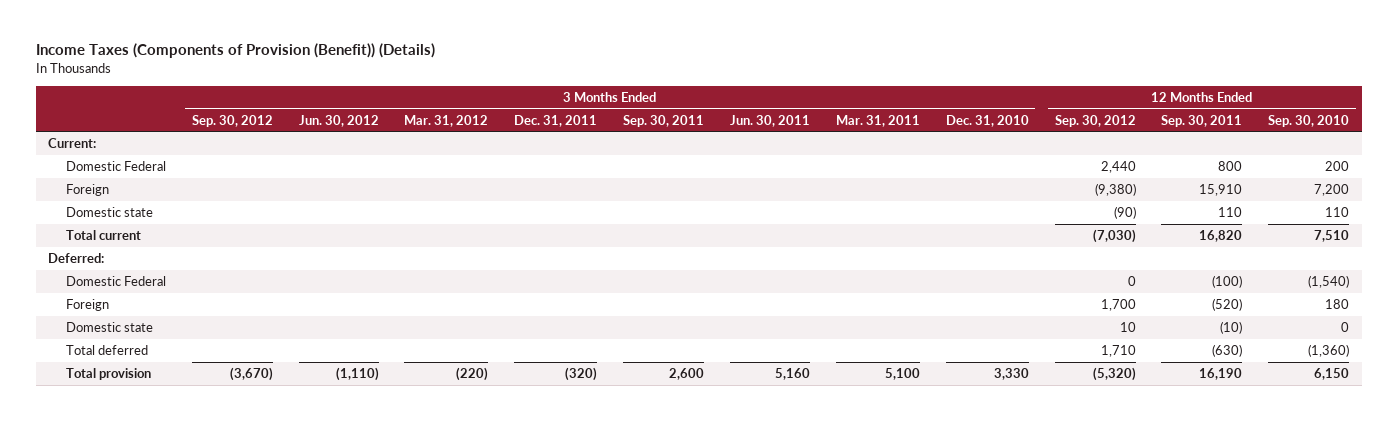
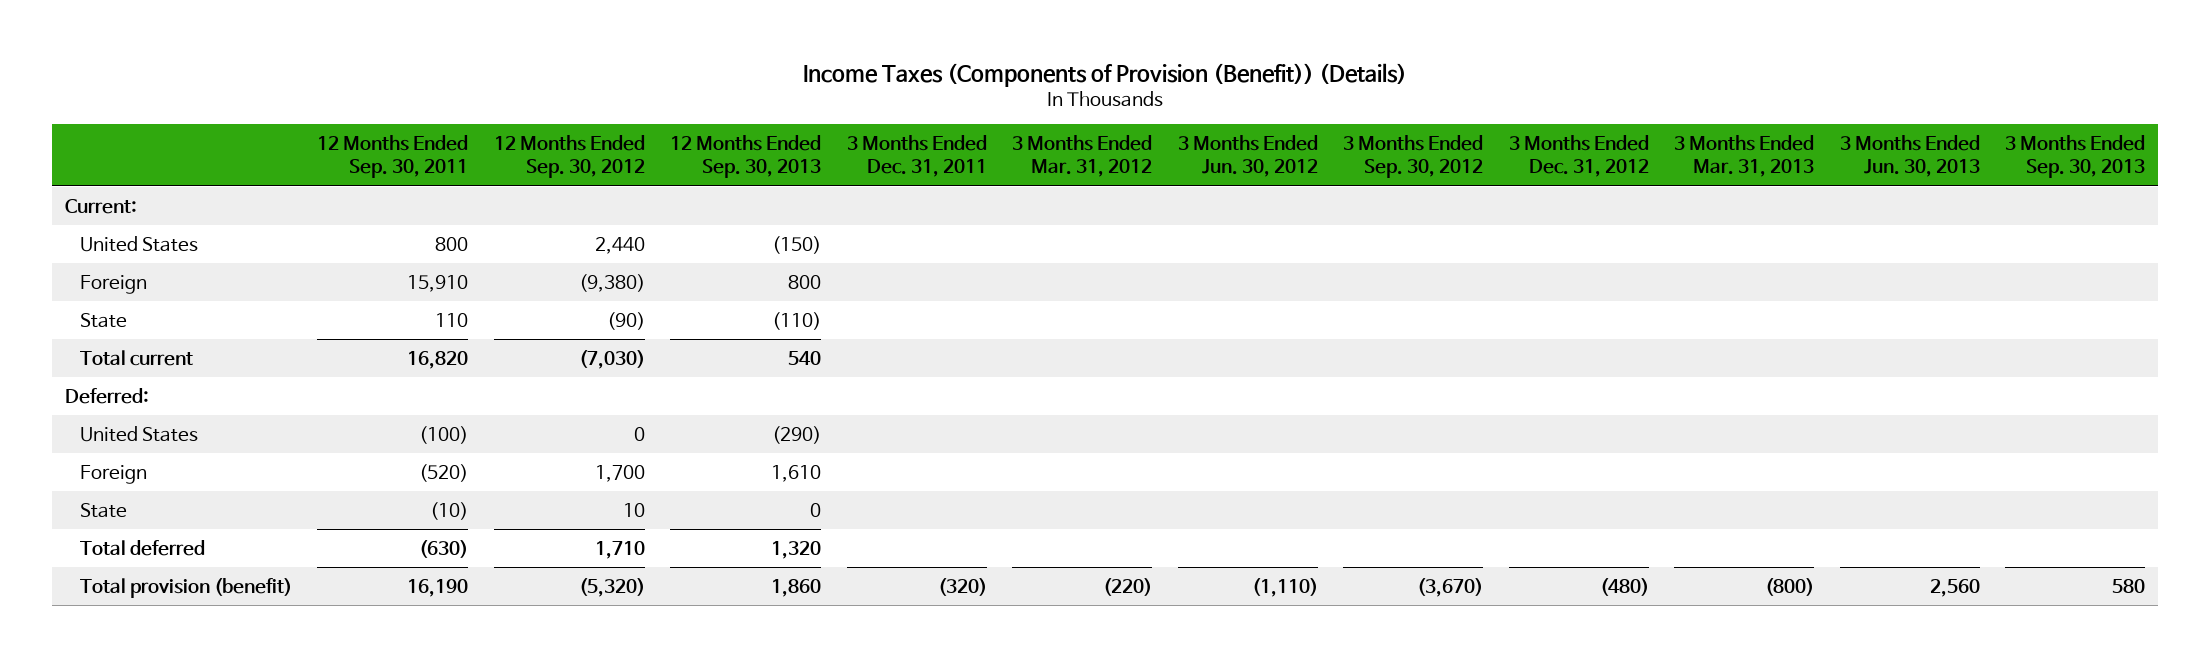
[623,114,705,127] Sep. 30, 2011 -> none
[730,114,811,127] Jun. 30, 2011 -> none
[835,114,920,127] Mar. 31, 2011 -> none
[945,114,1029,127] Dec. 31, 2010 -> none
[1268,114,1350,127] Sep. 30, 2010 -> none
none -> [670,134,822,179] 12 Months Ended Sep. 30, 2013
none -> [1508,134,1649,178] 3 Months Ended Dec. 31, 2012
none -> [1674,134,1815,178] 3 Months Ended Mar. 31, 2013
none -> [1839,134,1980,178] 3 Months Ended Jun. 30, 2013
none -> [2005,134,2146,179] 3 Months Ended Sep. 30, 2013
[65,161,166,172] Domestic Federal -> [79,235,198,252] United States
[65,207,153,218] Domestic state -> [79,312,127,328] State
[65,276,166,287] Domestic Federal -> [79,425,198,442] United States
[65,322,153,333] Domestic state -> [79,502,127,518] State
[65,368,151,381] Total provision -> [79,577,292,598] Total provision (benefit)

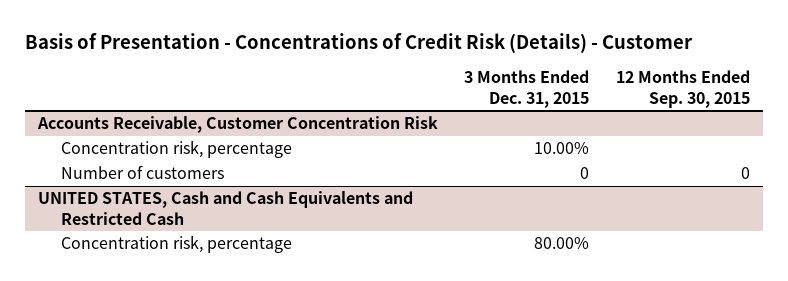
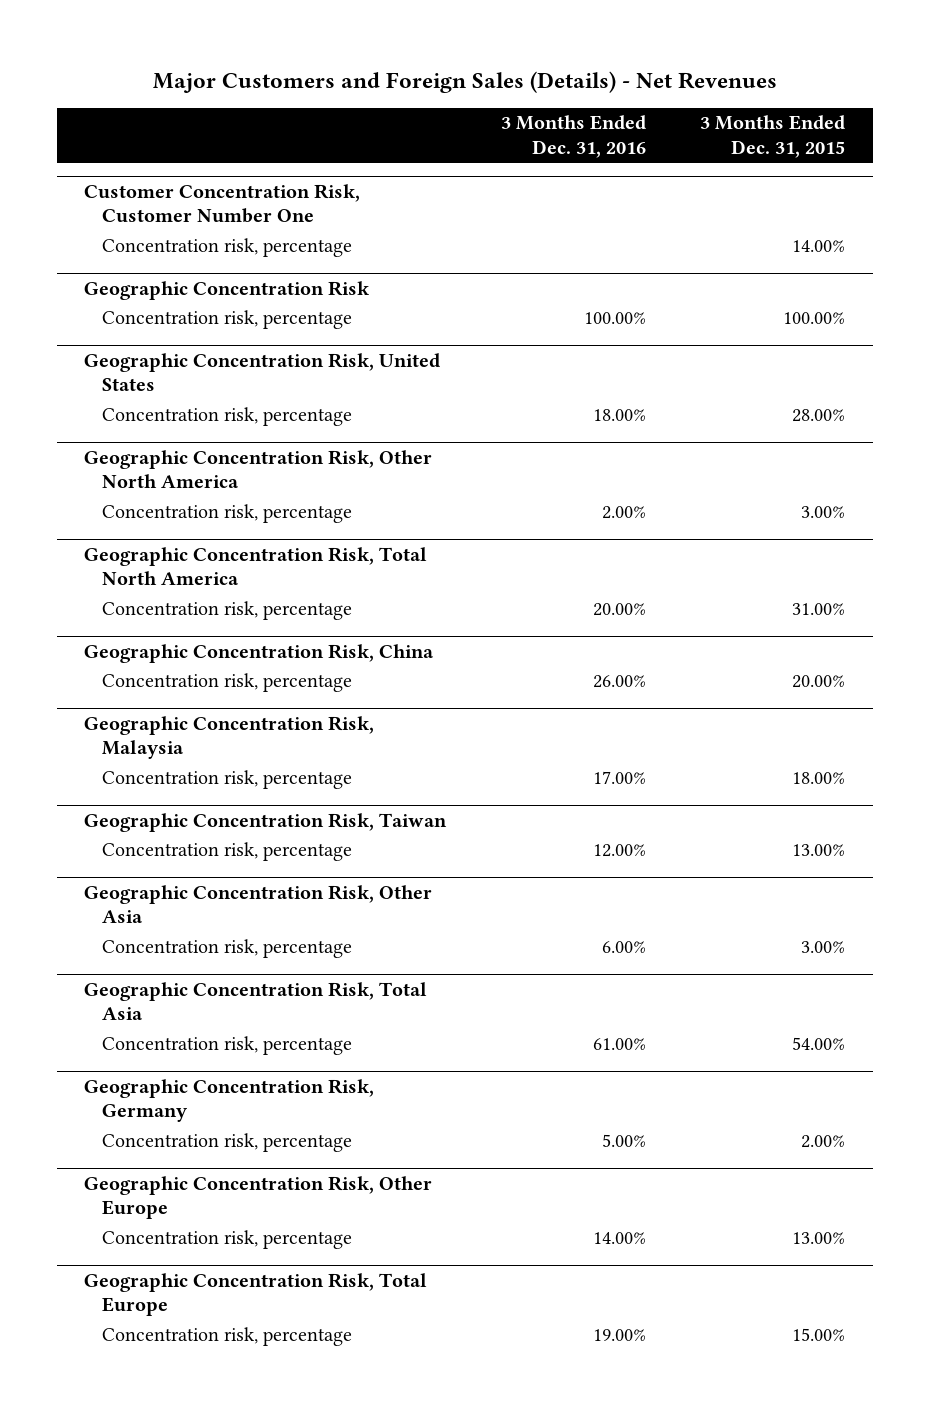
[24,33,693,54] Basis of Presentation - Concentrations of Credit Risk (Details) - Customer -> [152,71,777,94] Major Customers and Foreign Sales (Details) - Net Revenues
[616,70,751,108] 12 Months Ended Sep. 30, 2015 -> none
none -> [500,115,646,159] 3 Months Ended Dec. 31, 2016
[36,116,438,134] Accounts Receivable, Customer Concentration Risk -> none
[60,165,224,180] Number of customers -> none
[37,191,413,225] UNITED STATES, Cash and Cash Equivalents and Restricted Cash -> none
none -> [84,183,361,224] Customer Concentration Risk, Customer Number One
[534,142,590,155] 10.00% -> [792,240,846,253] 14.00%
none -> [84,280,371,300] Geographic Concentration Risk
[534,237,590,250] 80.00% -> [783,312,846,325] 100.00%
none -> [84,352,441,392] Geographic Concentration Risk, United States
none -> [102,407,353,427] Concentration risk, percentage
none -> [84,449,433,489] Geographic Concentration Risk, Other North America
none -> [102,504,353,524] Concentration risk, percentage
none -> [84,546,428,586] Geographic Concentration Risk, Total North America
none -> [102,601,353,621] Concentration risk, percentage
none -> [84,643,435,663] Geographic Concentration Risk, China
none -> [102,673,353,693] Concentration risk, percentage
none -> [84,715,375,760] Geographic Concentration Risk, Malaysia
none -> [102,770,353,790] Concentration risk, percentage
none -> [84,812,448,832] Geographic Concentration Risk, Taiwan
none -> [102,842,353,862] Concentration risk, percentage
none -> [84,884,433,924] Geographic Concentration Risk, Other Asia
none -> [102,939,353,959] Concentration risk, percentage
none -> [84,981,428,1021] Geographic Concentration Risk, Total Asia
none -> [102,1036,353,1056] Concentration risk, percentage
none -> [84,1078,375,1123] Geographic Concentration Risk, Germany
none -> [102,1133,353,1153] Concentration risk, percentage
none -> [84,1175,433,1220] Geographic Concentration Risk, Other Europe
none -> [102,1230,353,1250] Concentration risk, percentage
none -> [84,1272,428,1317] Geographic Concentration Risk, Total Europe
none -> [102,1327,353,1347] Concentration risk, percentage

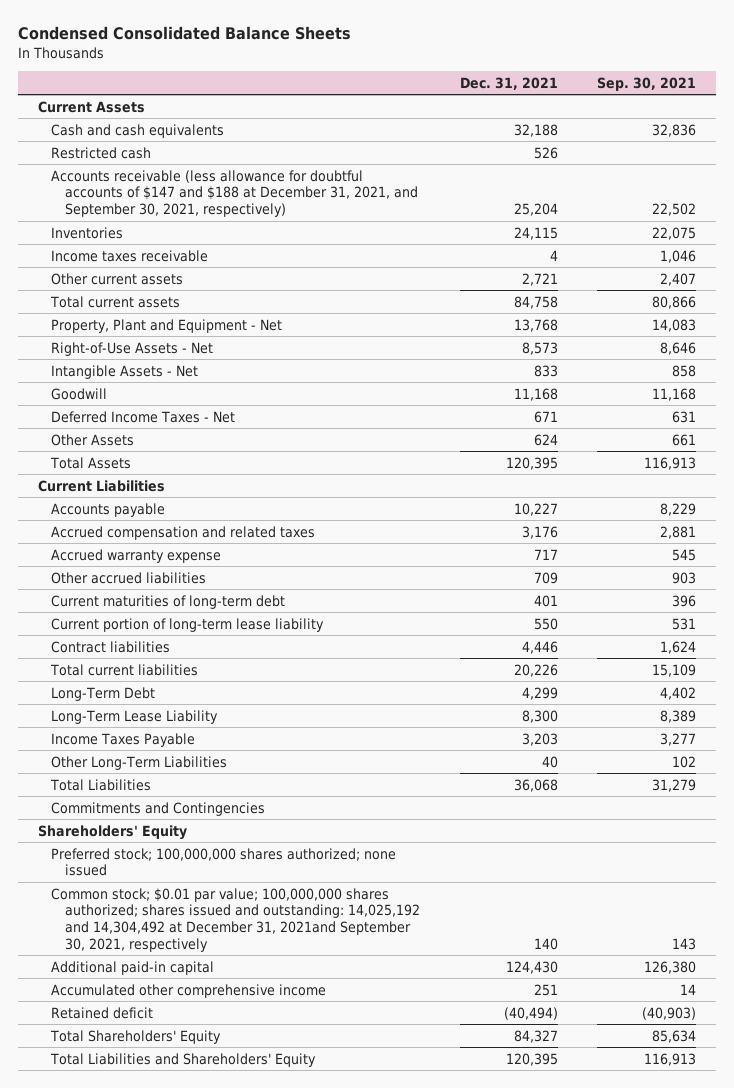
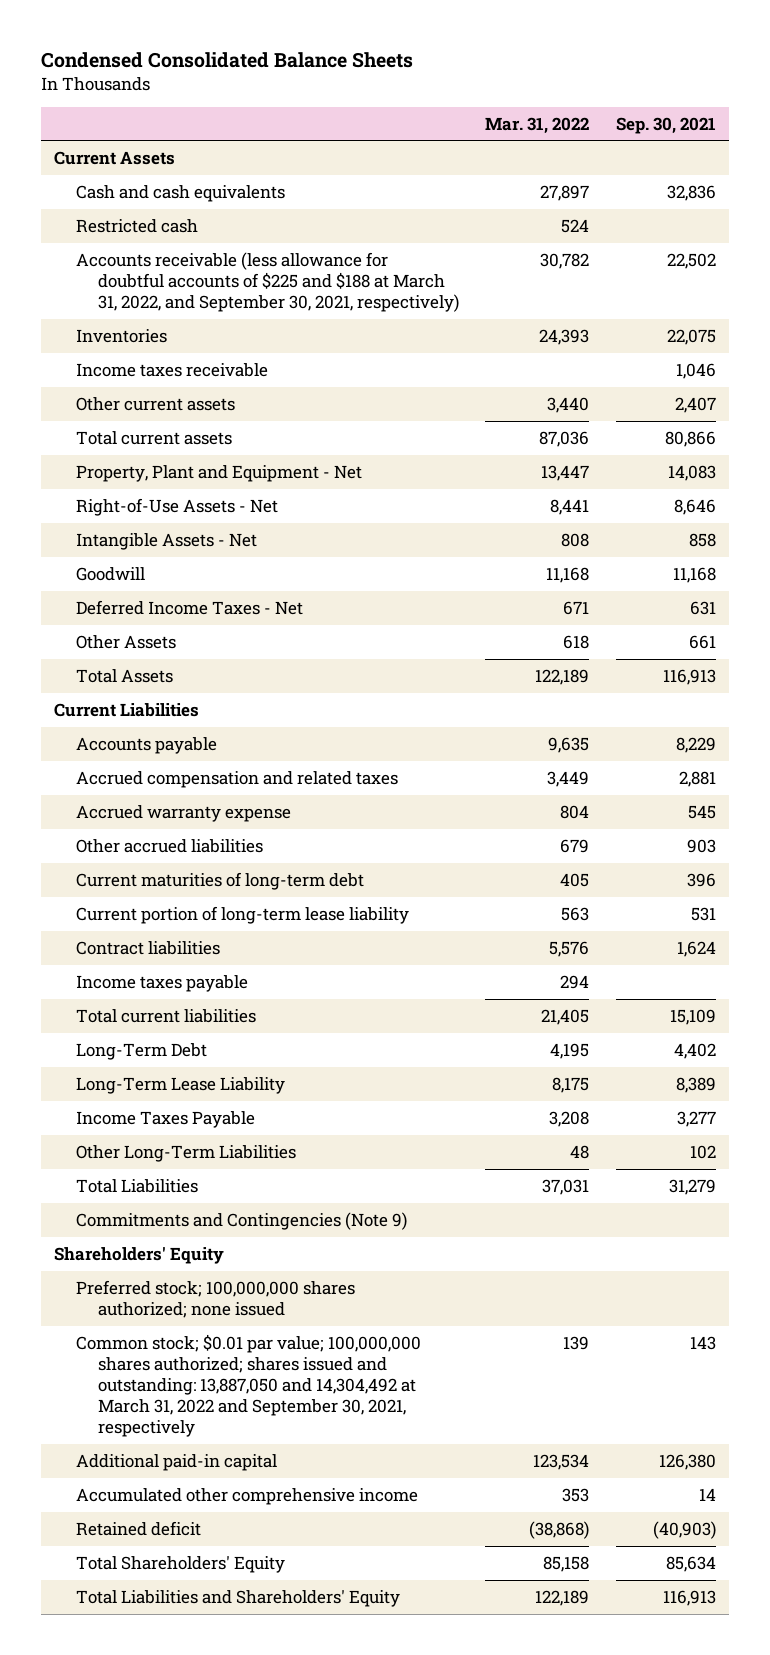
[459,76,558,90] Dec. 31, 2021 -> none
none -> [485,116,590,134] Mar. 31, 2022
[51,169,418,217] Accounts receivable (less allowance for doubtful accounts of $147 and $188 at December 31, 2021, and September 30, 2021, respectively) -> [75,251,459,312] Accounts receivable (less allowance for doubtful accounts of $225 and $188 at March 31, 2022, and September 30, 2021, respectively)
none -> [75,974,248,992] Income taxes payable
[51,801,266,816] Commitments and Contingencies -> [75,1211,407,1230] Commitments and Contingencies (Note 9)
[51,887,420,952] Common stock; $0.01 par value; 100,000,000 shares authorized; shares issued and outstanding: 14,025,192 and 14,304,492 at December 31, 2021and September 30, 2021, respectively -> [75,1333,421,1438] Common stock; $0.01 par value; 100,000,000 shares authorized; shares issued and outstanding: 13,887,050 and 14,304,492 at March 31, 2022 and September 30, 2021, respectively

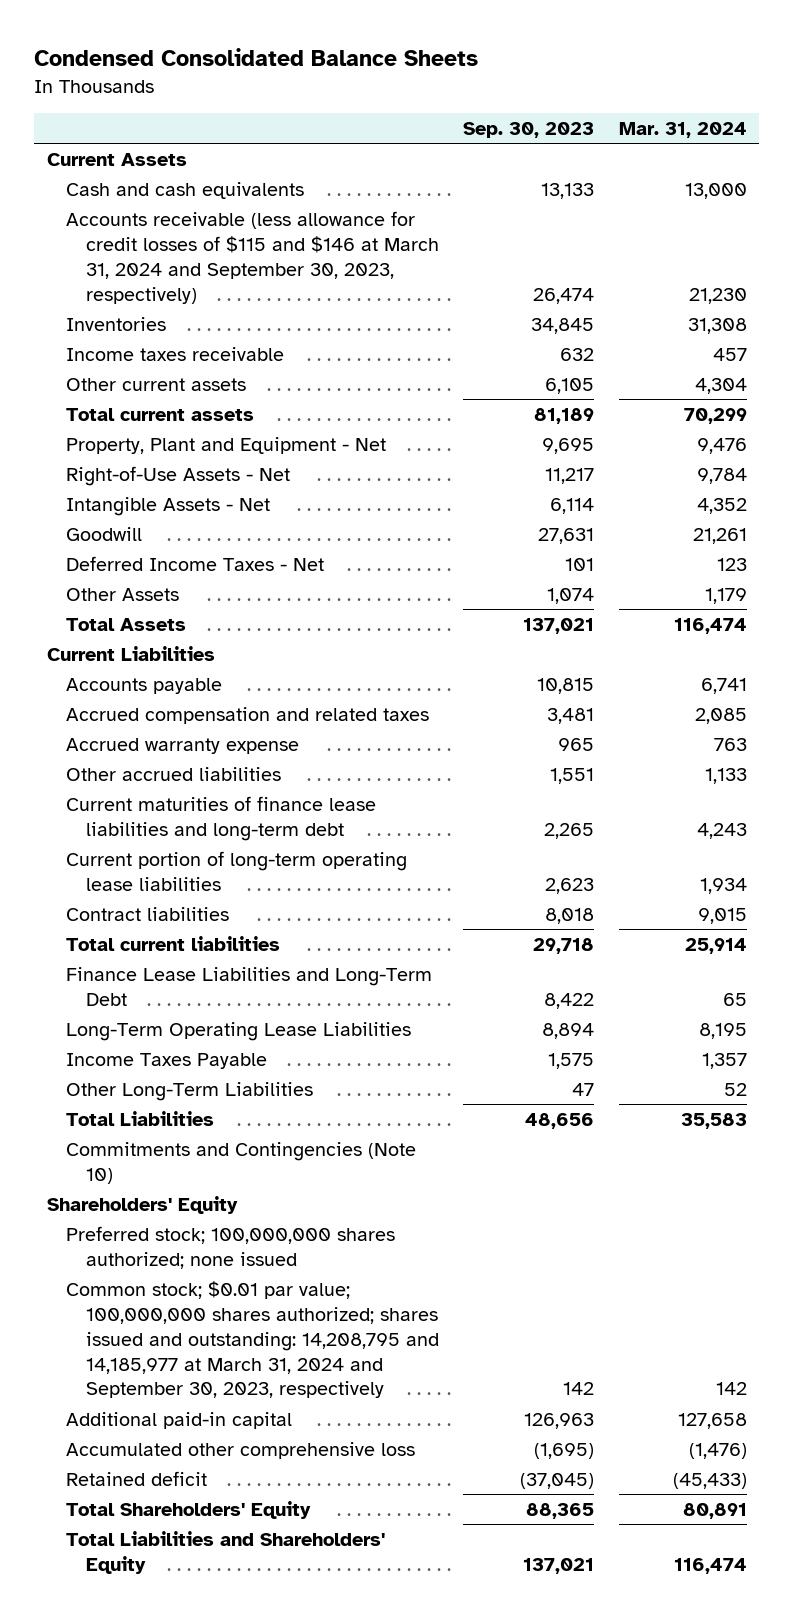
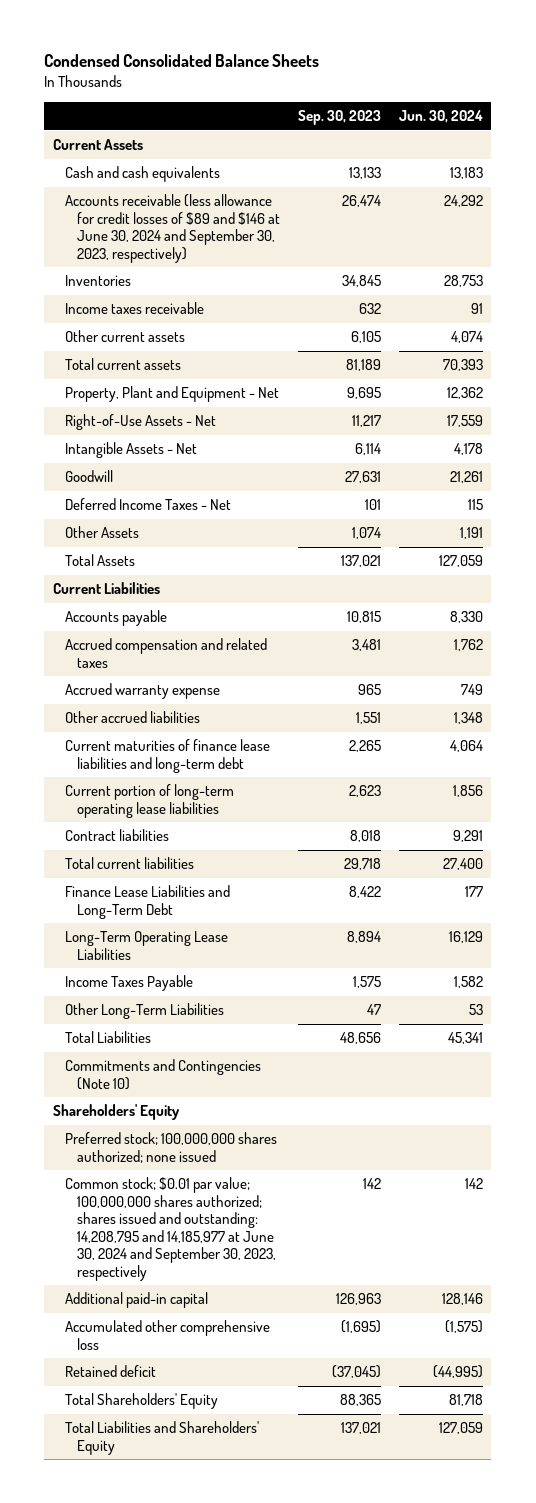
[618,121,747,138] Mar. 31, 2024 -> none
none -> [398,110,483,124] Jun. 30, 2024
[66,211,439,304] Accounts receivable (less allowance for credit losses of $115 and $146 at March 31, 2024 and September 30, 2023, respectively) -> [64,194,280,263] Accounts receivable (less allowance for credit losses of $89 and $146 at June 30, 2024 and September 30, 2023, respectively)
[66,1281,439,1399] Common stock; $0.01 par value; 100,000,000 shares authorized; shares issued and outstanding: 14,208,795 and 14,185,977 at March 31, 2024 and September 30, 2023, respectively -> [64,1177,276,1281] Common stock; $0.01 par value; 100,000,000 shares authorized; shares issued and outstanding: 14,208,795 and 14,185,977 at June 30, 2024 and September 30, 2023, respectively

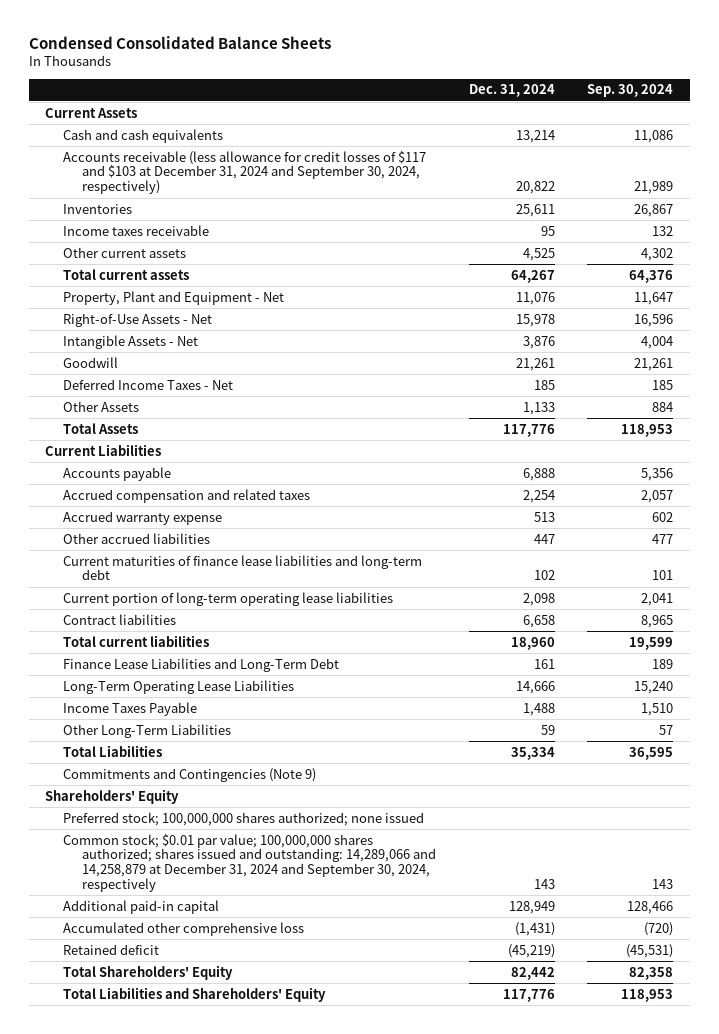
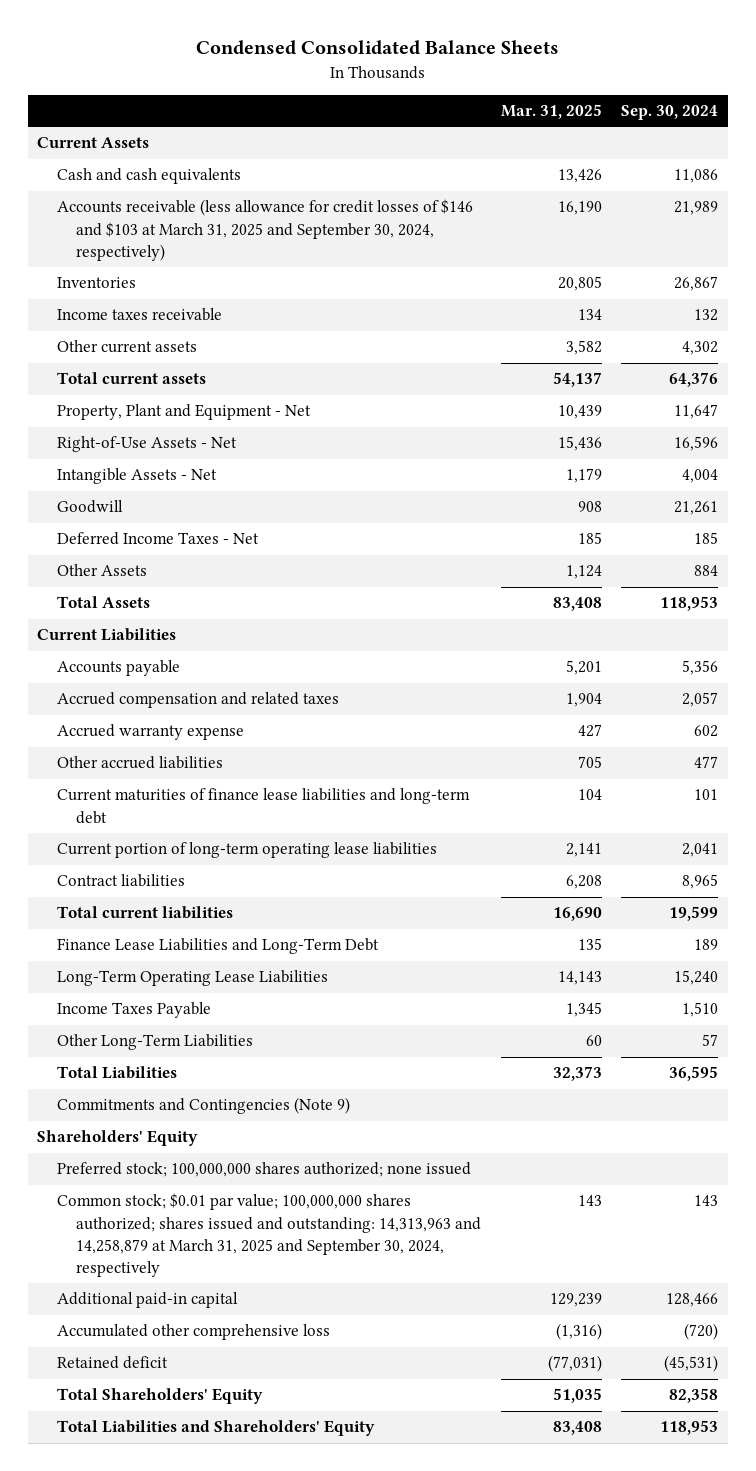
[468,84,555,98] Dec. 31, 2024 -> none
none -> [500,104,602,120] Mar. 31, 2025
[63,150,427,195] Accounts receivable (less allowance for credit losses of $117 and $103 at December 31, 2024 and September 30, 2024, respectively) -> [56,199,473,261] Accounts receivable (less allowance for credit losses of $146 and $103 at March 31, 2025 and September 30, 2024, respectively)
[63,833,436,893] Common stock; $0.01 par value; 100,000,000 shares authorized; shares issued and outstanding: 14,289,066 and 14,258,879 at December 31, 2024 and September 30, 2024, respectively -> [56,1193,482,1278] Common stock; $0.01 par value; 100,000,000 shares authorized; shares issued and outstanding: 14,313,963 and 14,258,879 at March 31, 2025 and September 30, 2024, respectively

